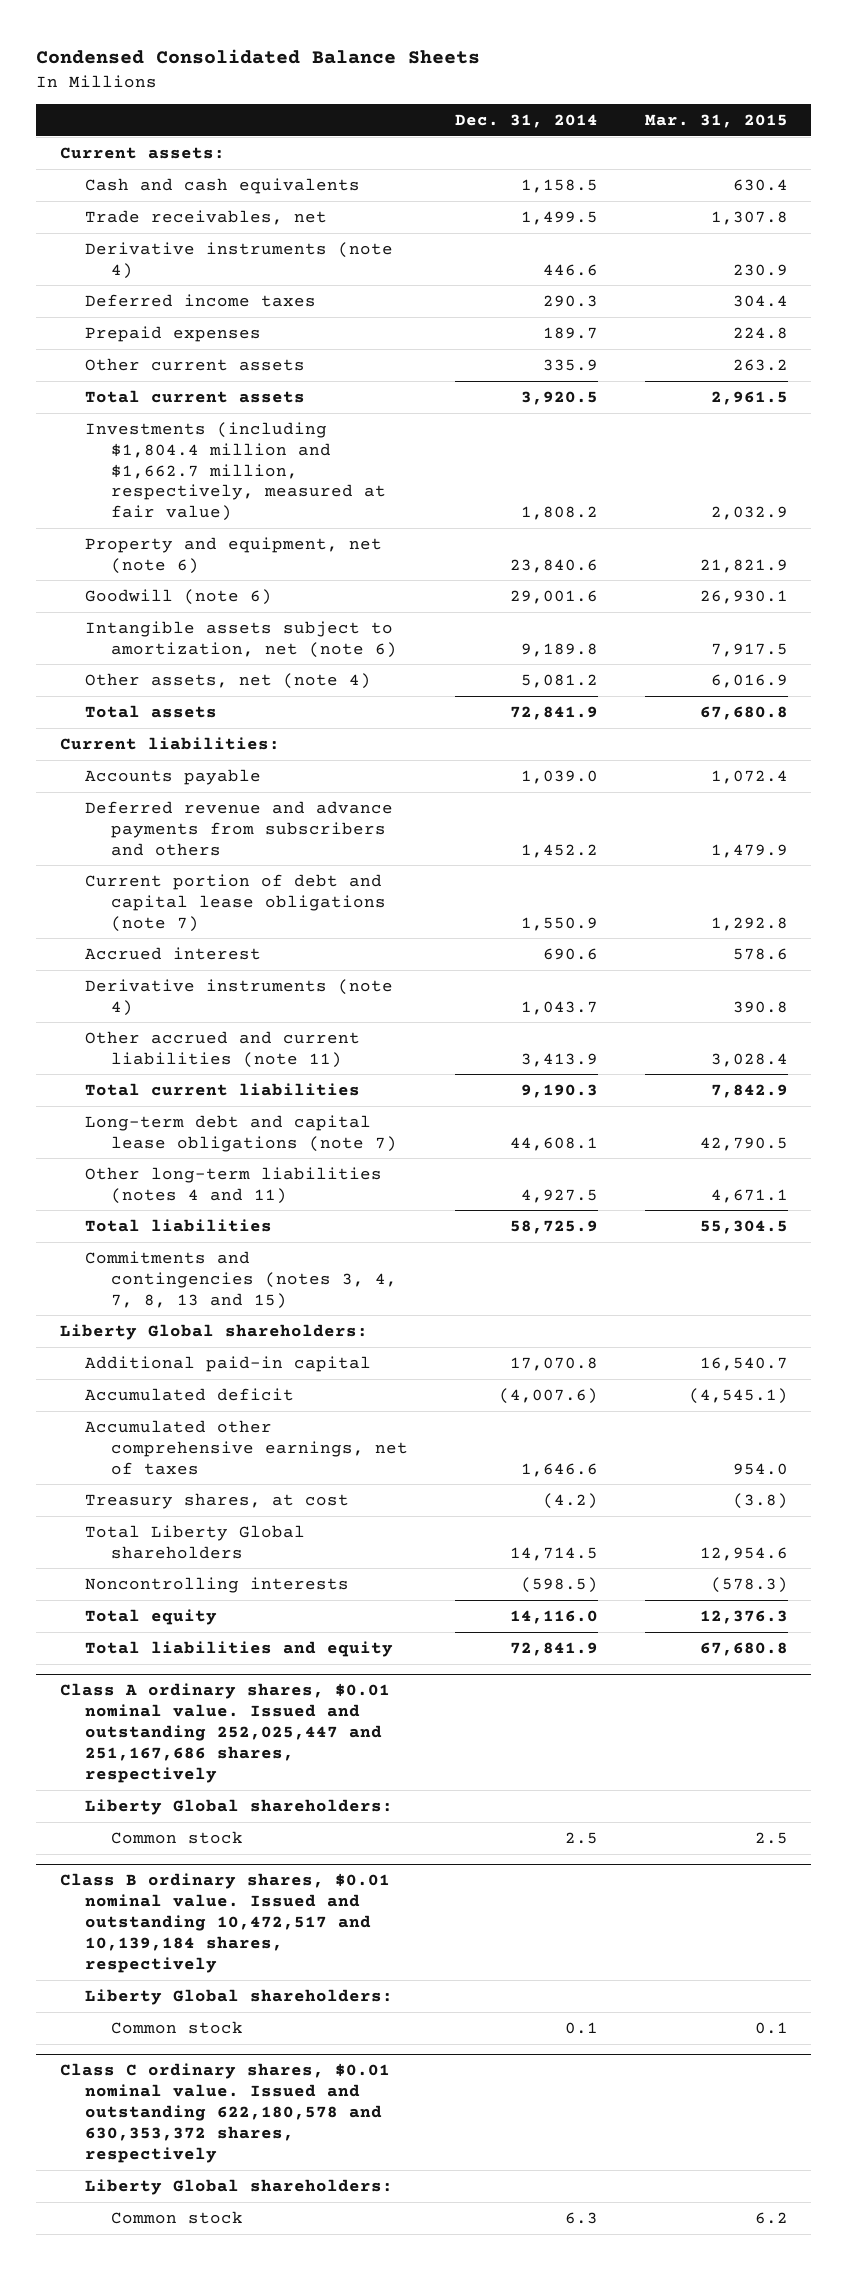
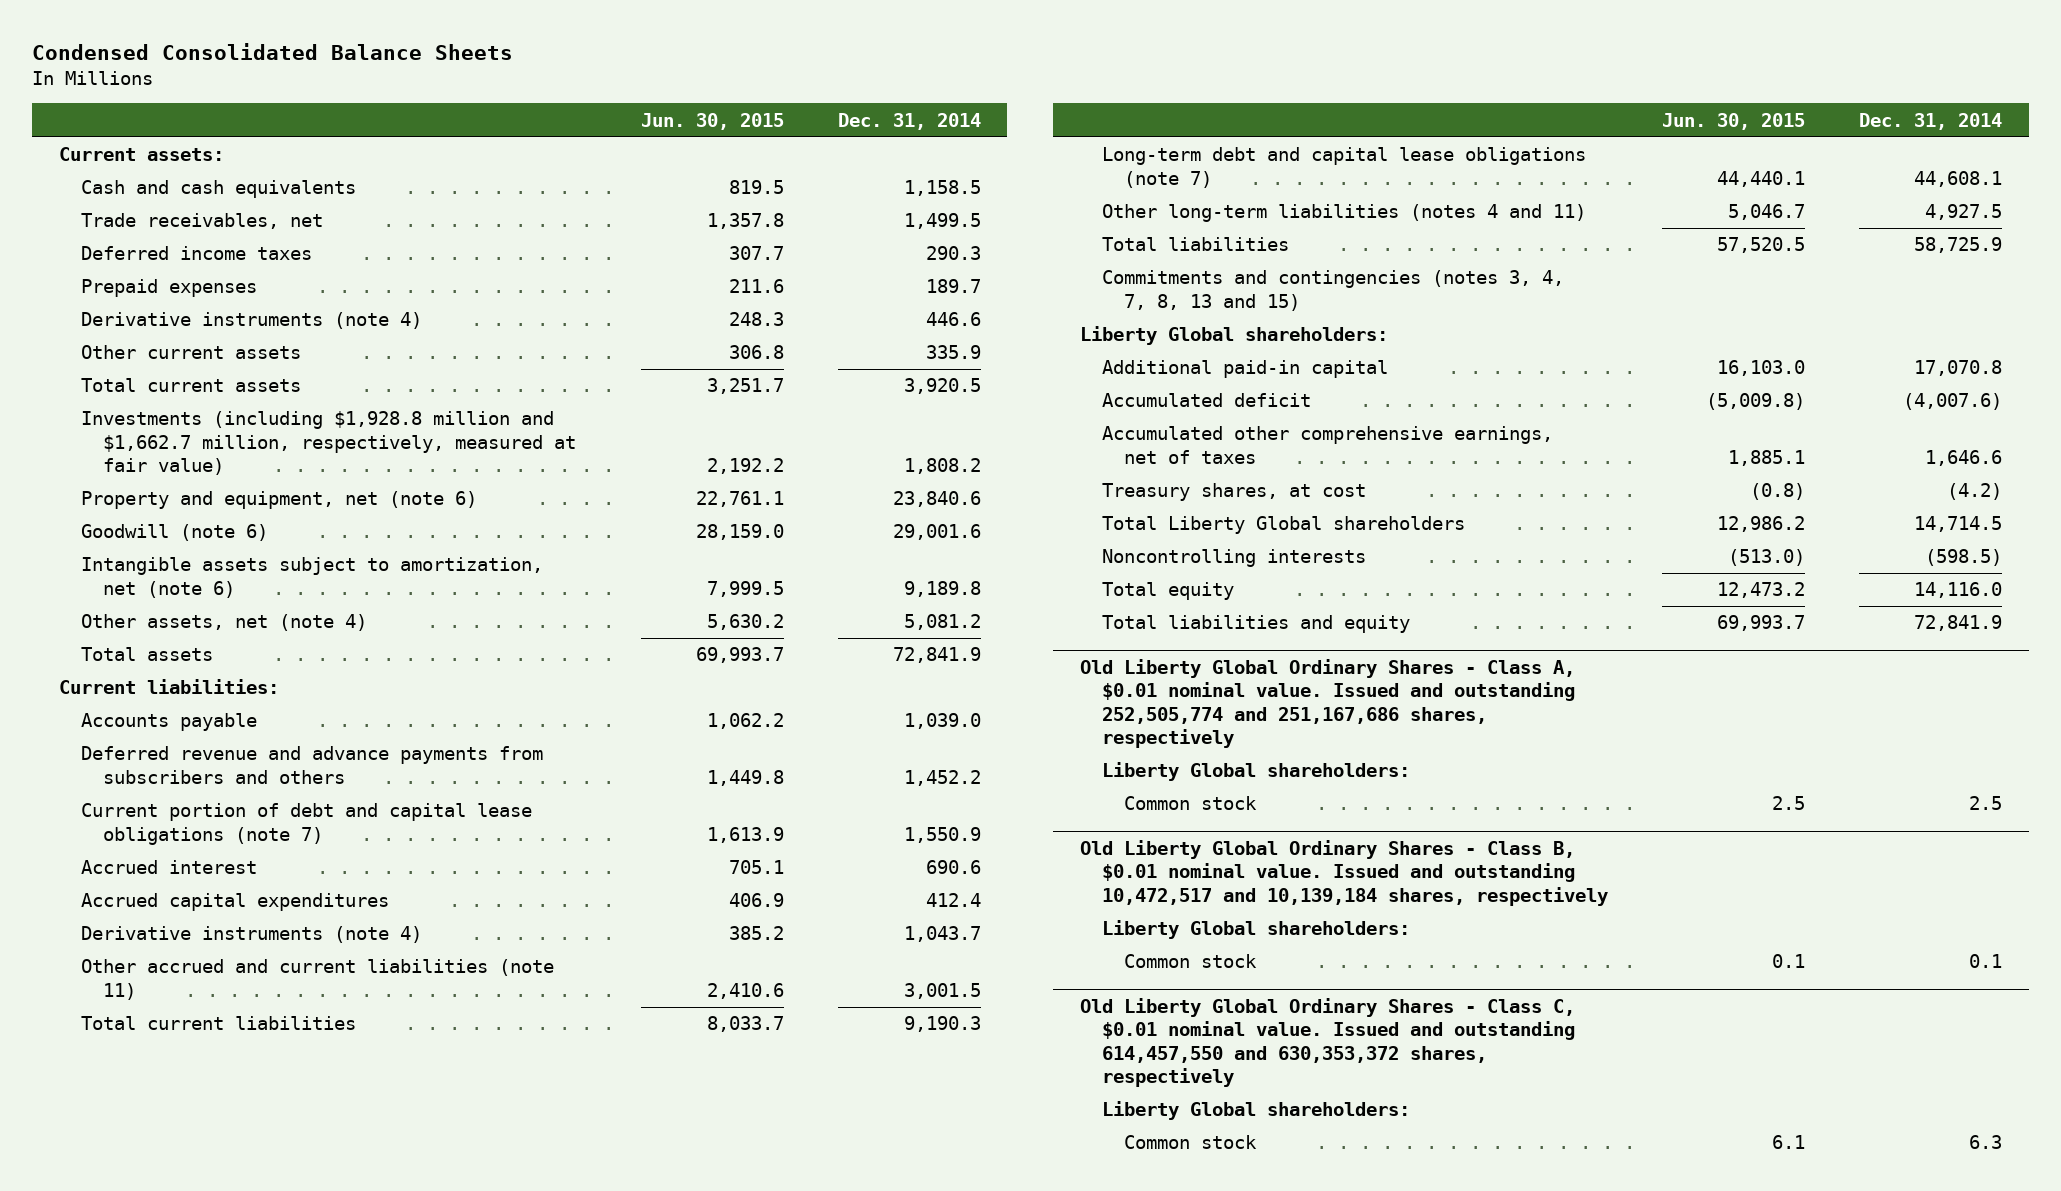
[645,114,789,129] Mar. 31, 2015 -> none
none -> [640,112,784,130] Jun. 30, 2015
[85,241,394,279] Derivative instruments (note 4) -> [80,312,422,330] Derivative instruments (note 4)
[85,421,387,522] Investments (including $1,804.4 million and $1,662.7 million, respectively, measured at fair value) -> [80,411,576,476] Investments (including $1,928.8 million and $1,662.7 million, respectively, measured at fair value)
none -> [80,893,389,912] Accrued capital expenditures
[521,1052,599,1067] 3,413.9 -> [903,982,981,999] 3,001.5
[59,1683,390,1783] Class A ordinary shares, $0.01 nominal value. Issued and outstanding 252,025,447 and 251,167,686 shares, respectively -> [1080,659,1576,749] Old Liberty Global Ordinary Shares - Class A, $0.01 nominal value. Issued and outstanding 252,505,774 and 251,167,686 shares, respectively
[59,1873,390,1973] Class B ordinary shares, $0.01 nominal value. Issued and outstanding 10,472,517 and 10,139,184 shares, respectively -> [1080,840,1609,906] Old Liberty Global Ordinary Shares - Class B, $0.01 nominal value. Issued and outstanding 10,472,517 and 10,139,184 shares, respectively
[59,2063,390,2163] Class C ordinary shares, $0.01 nominal value. Issued and outstanding 622,180,578 and 630,353,372 shares, respectively -> [1080,998,1576,1088] Old Liberty Global Ordinary Shares - Class C, $0.01 nominal value. Issued and outstanding 614,457,550 and 630,353,372 shares, respectively

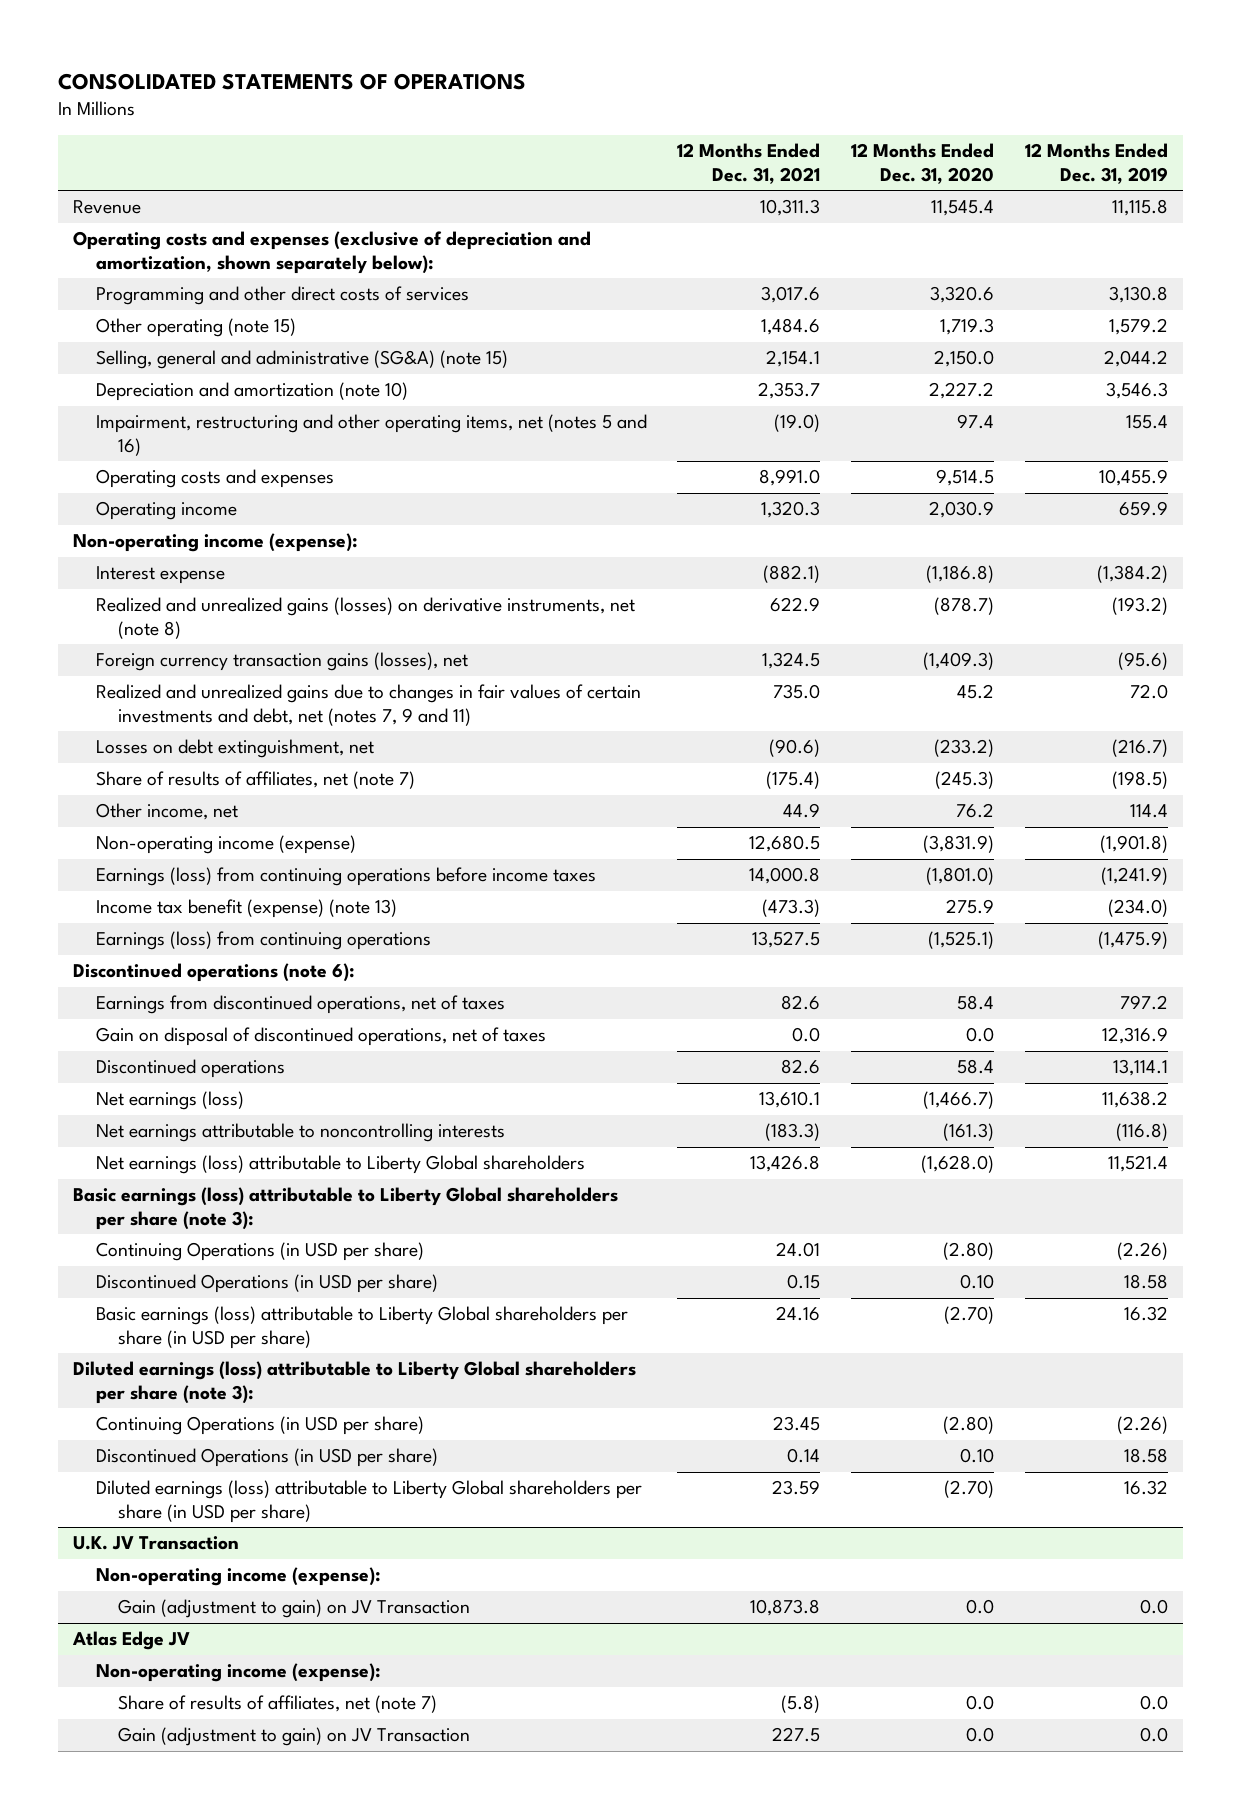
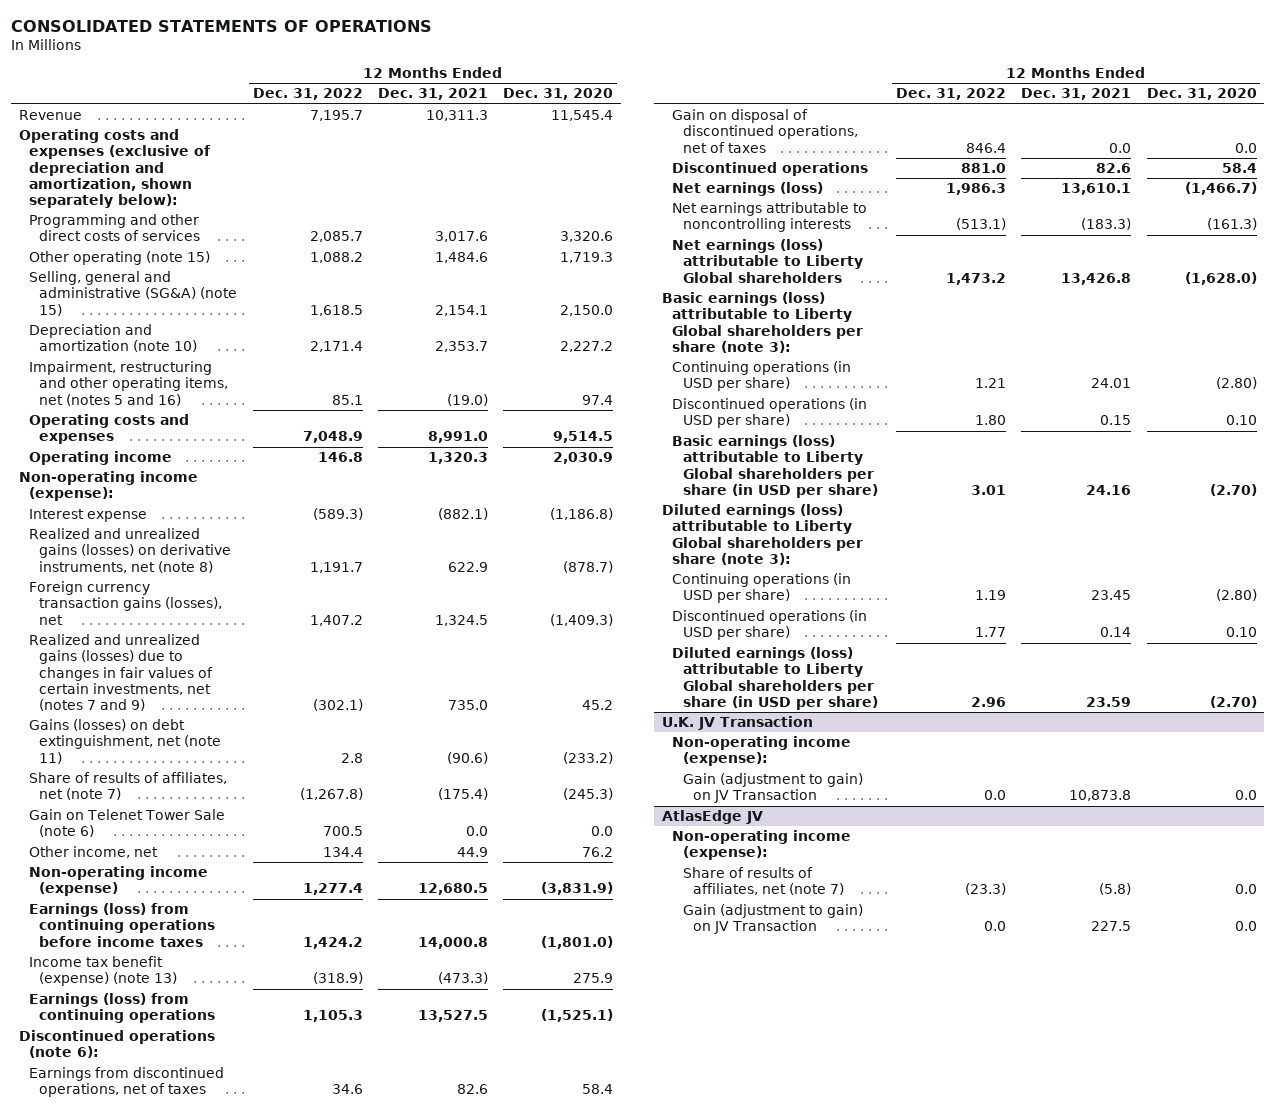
[1024,143,1168,184] 12 Months Ended Dec. 31, 2019 -> none
none -> [252,88,363,101] Dec. 31, 2022
[95,684,641,726] Realized and unrealized gains due to changes in fair values of certain investments and debt, net (notes 7, 9 and 11) -> [28,634,214,712] Realized and unrealized gains (losses) due to changes in fair values of certain investments, net (notes 7 and 9)
[95,739,374,759] Losses on debt extinguishment, net -> [28,719,222,764] Gains (losses) on debt extinguishment, net (note 11)
none -> [28,809,225,838] Gain on Telenet Tower Sale (note 6)
[95,1242,424,1262] Continuing Operations (in USD per share) -> [672,361,852,392] Continuing operations (in USD per share)
[95,1274,438,1294] Discontinued Operations (in USD per share) -> [672,398,868,429] Discontinued operations (in USD per share)
[95,1416,424,1436] Continuing Operations (in USD per share) -> [672,573,852,604] Continuing operations (in USD per share)
[95,1448,438,1468] Discontinued Operations (in USD per share) -> [672,610,868,641] Discontinued operations (in USD per share)
[72,1631,191,1651] Atlas Edge JV -> [661,810,763,825] AtlasEdge JV

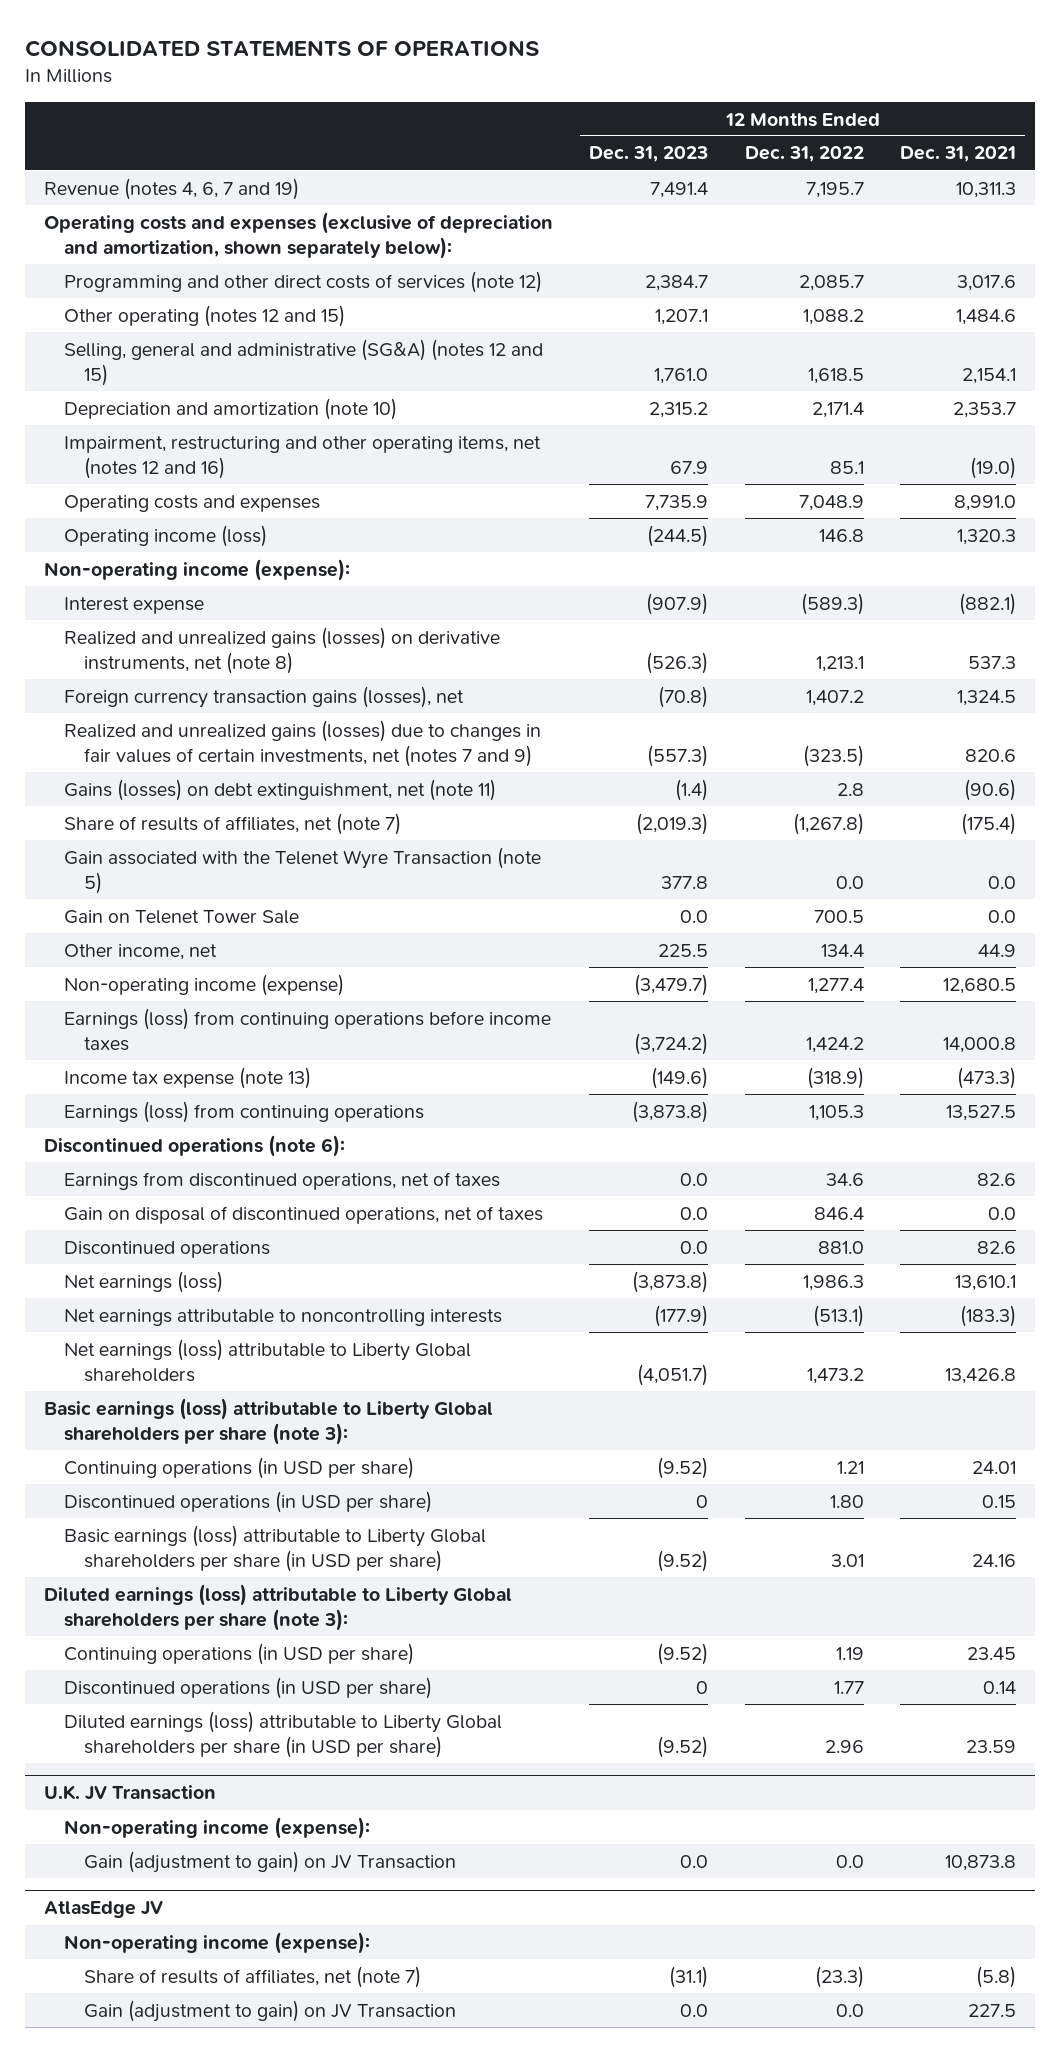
[503,88,614,101] Dec. 31, 2020 -> none
none -> [589,146,709,163] Dec. 31, 2023
[18,110,82,121] Revenue -> [43,177,299,200] Revenue (notes 4, 6, 7 and 19)
[28,214,201,242] Programming and other direct costs of services -> [63,270,542,293] Programming and other direct costs of services (note 12)
[28,251,210,266] Other operating (note 15) -> [63,304,345,327] Other operating (notes 12 and 15)
[28,271,238,316] Selling, general and administrative (SG&A) (note 15) -> [63,338,543,386] Selling, general and administrative (SG&A) (notes 12 and 15)
[28,361,229,406] Impairment, restructuring and other operating items, net (notes 5 and 16) -> [63,435,541,479] Impairment, restructuring and other operating items, net (notes 12 and 16)
[28,451,172,466] Operating income -> [63,524,267,547] Operating income (loss)
[309,561,363,573] 1,191.7 -> [815,655,864,672] 1,213.1
[447,561,488,572] 622.9 -> [968,655,1017,669] 537.3
[312,699,363,712] (302.1) -> [802,744,864,767] (323.5)
[447,700,488,711] 735.0 -> [965,748,1017,762] 820.6
none -> [63,846,541,894] Gain associated with the Telenet Wyre Transaction (note 5)
[28,809,225,838] Gain on Telenet Tower Sale (note 6) -> [63,909,299,924] Gain on Telenet Tower Sale
[28,956,178,987] Income tax benefit (expense) (note 13) -> [63,1066,311,1089] Income tax expense (note 13)

